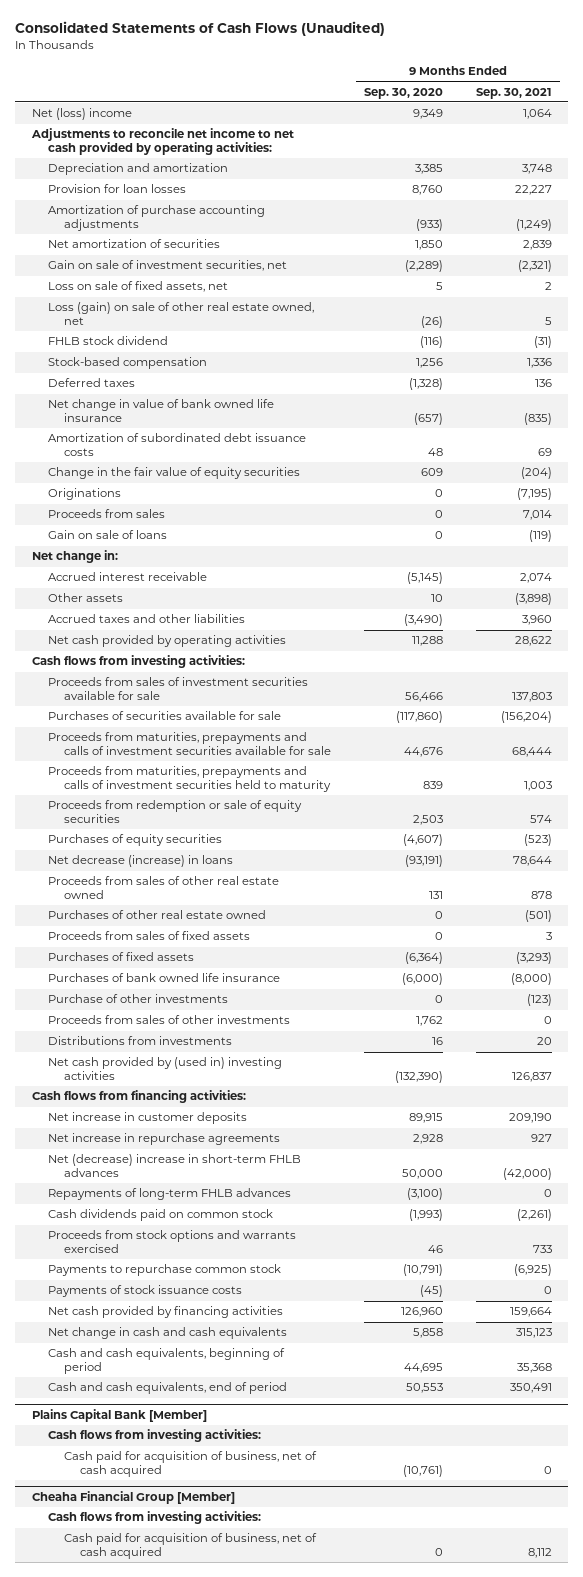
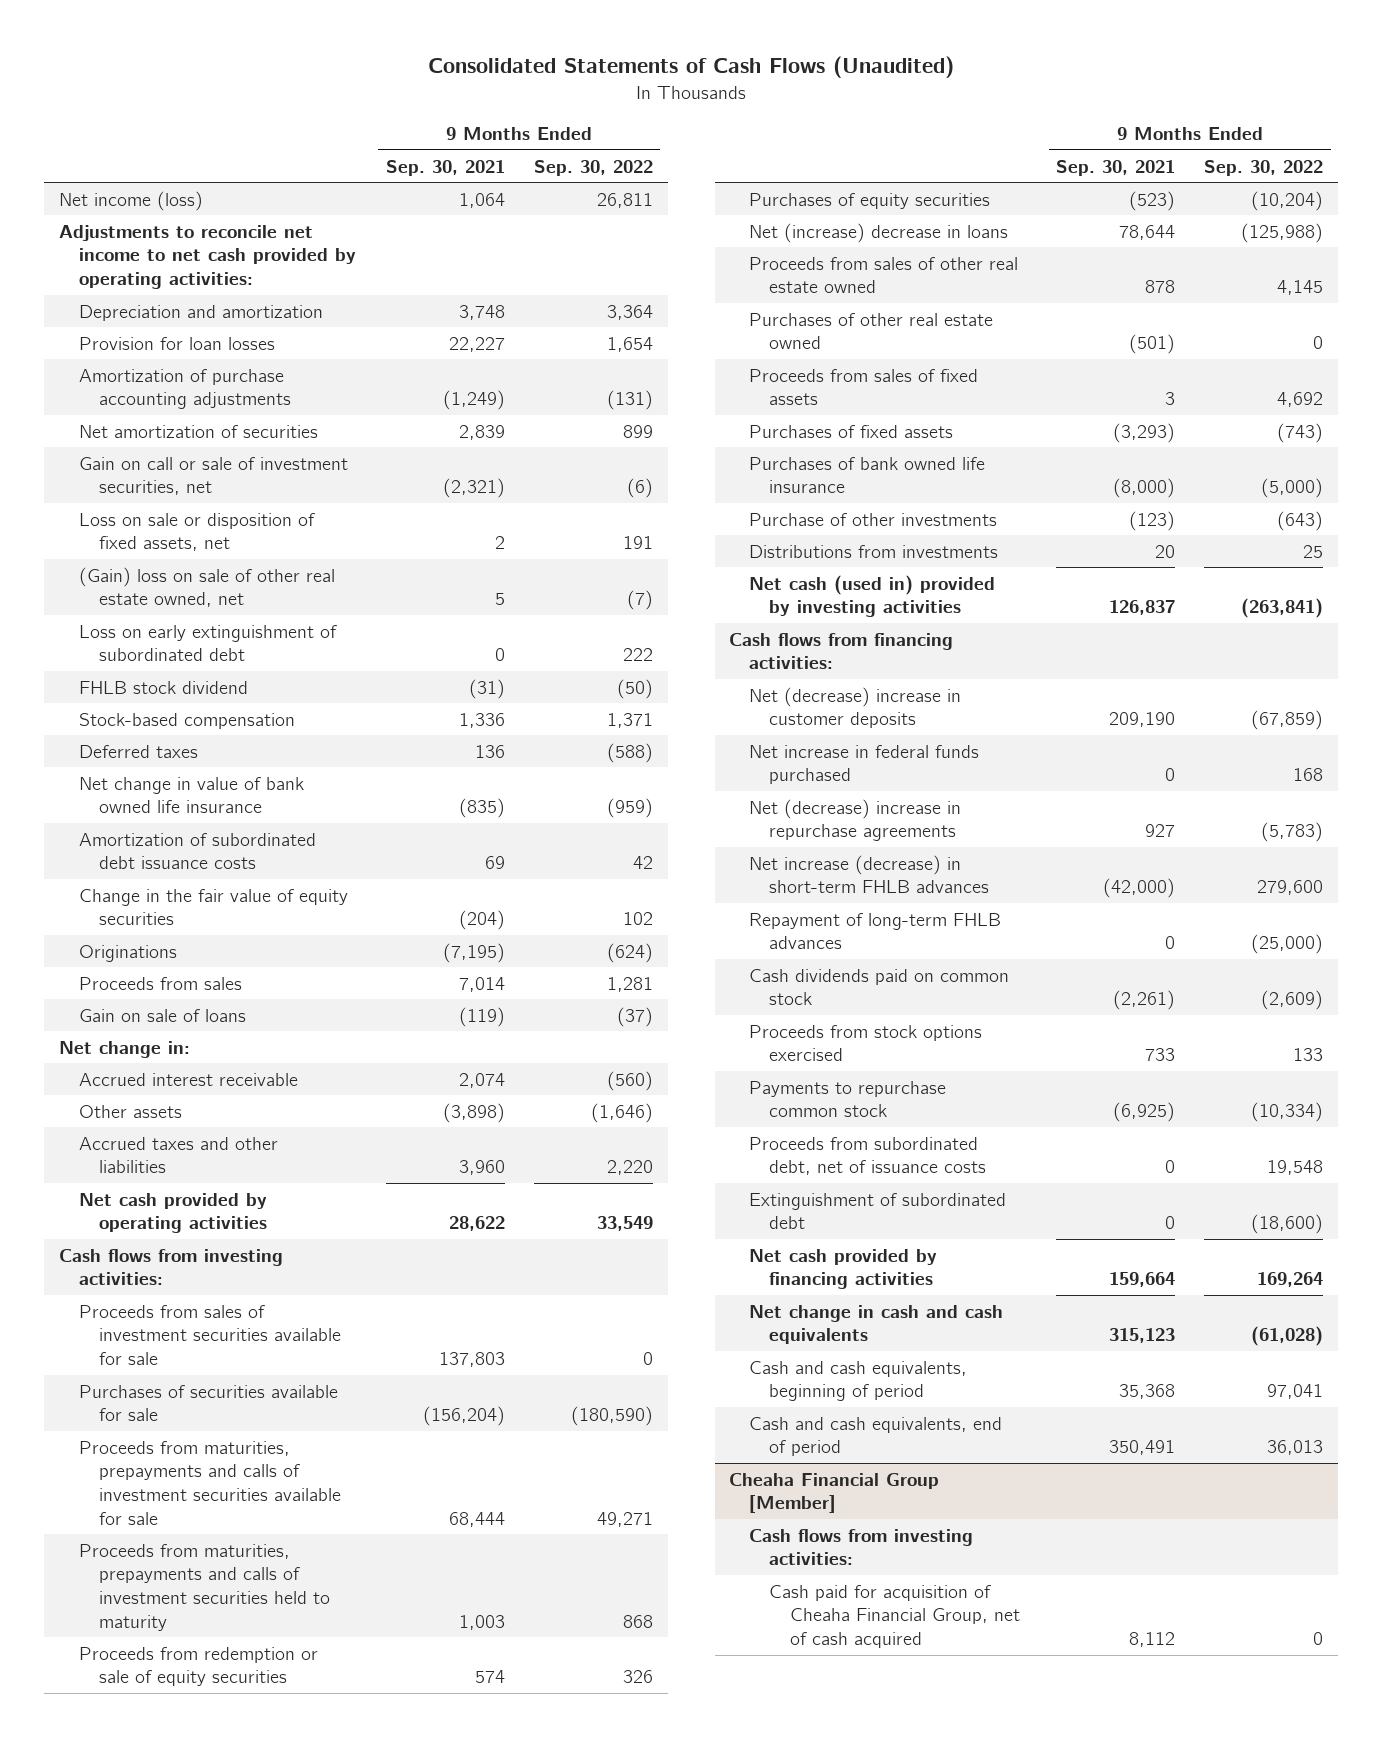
[363,87,443,99] Sep. 30, 2020 -> none
none -> [533,159,653,176] Sep. 30, 2022
[31,108,132,121] Net (loss) income -> [58,190,203,211] Net income (loss)
[47,260,287,272] Gain on sale of investment securities, net -> [79,456,349,496] Gain on call or sale of investment securities, net
[47,281,228,293] Loss on sale of fixed assets, net -> [79,512,316,552] Loss on sale or disposition of fixed assets, net
[47,302,314,326] Loss (gain) on sale of other real estate owned, net -> [79,566,336,608] (Gain) loss on sale of other real estate owned, net
none -> [79,624,338,662] Loss on early extinguishment of subordinated debt
[47,855,233,868] Net decrease (increase) in loans -> [749,222,1009,243] Net (increase) decrease in loans
[47,1015,290,1025] Proceeds from sales of other investments -> none
[47,1057,282,1081] Net cash provided by (used in) investing activities -> [749,574,996,618] Net cash (used in) provided by investing activities
[47,1112,247,1125] Net increase in customer deposits -> [749,686,962,729] Net (decrease) increase in customer deposits
none -> [749,744,980,785] Net increase in federal funds purchased
[47,1133,280,1146] Net increase in repurchase agreements -> [749,798,962,842] Net (decrease) increase in repurchase agreements
[47,1154,301,1178] Net (decrease) increase in short-term FHLB advances -> [749,854,990,894] Net increase (decrease) in short-term FHLB advances
[47,1188,291,1201] Repayments of long-term FHLB advances -> [749,912,1002,950] Repayment of long-term FHLB advances
[47,1230,296,1254] Proceeds from stock options and warrants exercised -> [749,1024,983,1062] Proceeds from stock options exercised
[47,1285,242,1298] Payments of stock issuance costs -> none
none -> [749,1136,987,1176] Proceeds from subordinated debt, net of issuance costs
none -> [749,1192,1007,1230] Extinguishment of subordinated debt
[31,1409,207,1423] Plains Capital Bank [Member] -> none
[47,1429,261,1443] Cash flows from investing activities: -> none
[63,1451,317,1478] Cash paid for acquisition of business, net of cash acquired -> none
[63,1533,317,1560] Cash paid for acquisition of business, net of cash acquired -> [769,1584,1020,1648] Cash paid for acquisition of Cheaha Financial Group, net of cash acquired

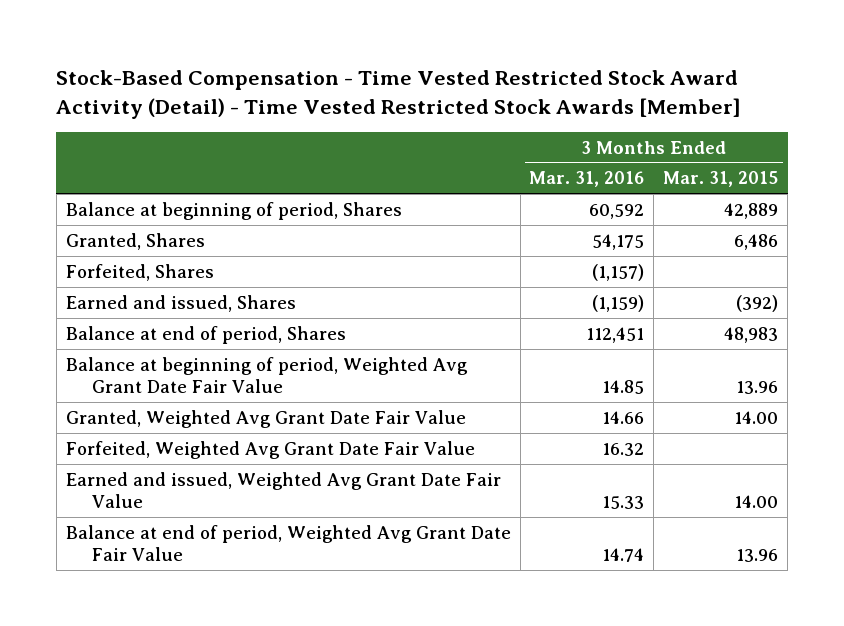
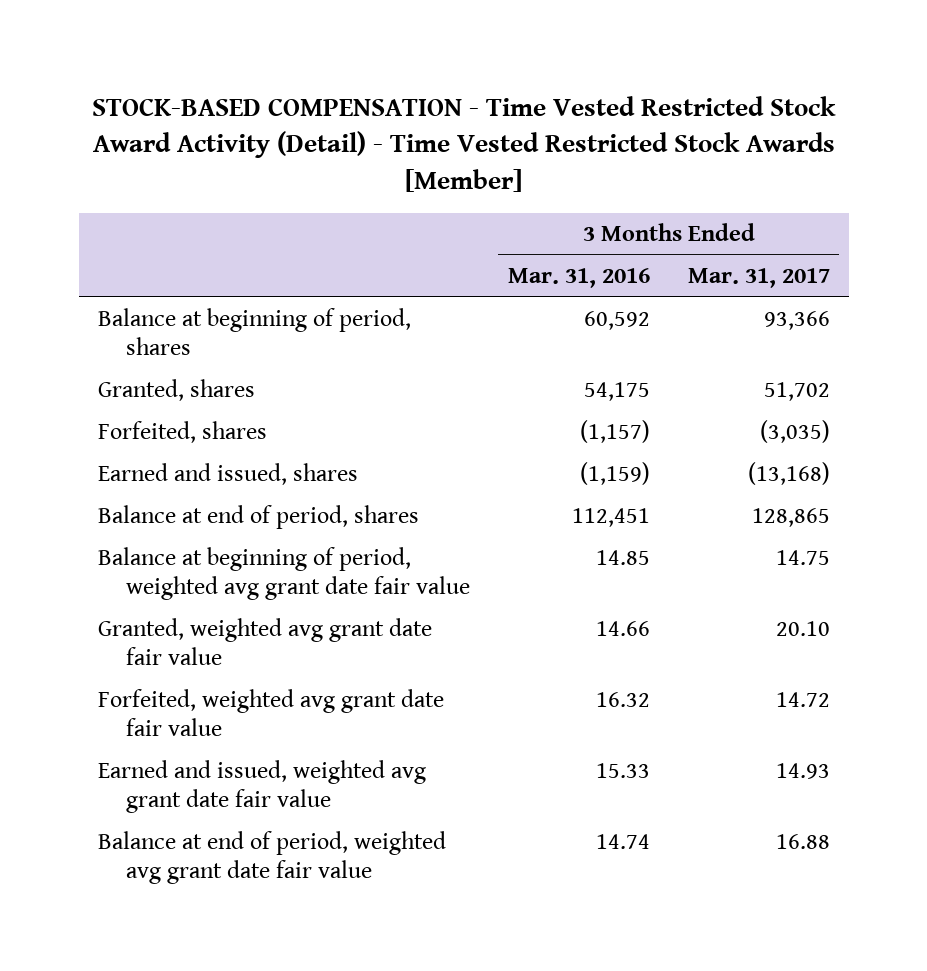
[56,70,742,119] Stock-Based Compensation - Time Vested Restricted Stock Award Activity (Detail) - Time Vested Restricted Stock Awards [Member] -> [91,95,836,193] STOCK-BASED COMPENSATION - Time Vested Restricted Stock Award Activity (Detail) - Time Vested Restricted Stock Awards [Member]
[663,171,779,188] Mar. 31, 2015 -> none
none -> [687,268,830,289] Mar. 31, 2017
[65,201,402,220] Balance at beginning of period, Shares -> [97,308,411,356] Balance at beginning of period, shares
[65,232,205,250] Granted, Shares -> [97,379,255,402] Granted, shares
[65,263,214,281] Forfeited, Shares -> [97,421,267,444] Forfeited, shares
[65,294,296,312] Earned and issued, Shares -> [97,463,358,486] Earned and issued, shares
[65,325,346,344] Balance at end of period, Shares -> [97,505,419,530] Balance at end of period, shares
[65,356,468,393] Balance at beginning of period, Weighted Avg Grant Date Fair Value -> [97,547,470,601] Balance at beginning of period, weighted avg grant date fair value
[65,409,466,428] Granted, Weighted Avg Grant Date Fair Value -> [97,618,432,666] Granted, weighted avg grant date fair value
[65,440,475,459] Forfeited, Weighted Avg Grant Date Fair Value -> [97,689,444,737] Forfeited, weighted avg grant date fair value
[65,471,501,508] Earned and issued, Weighted Avg Grant Date Fair Value -> [97,760,426,814] Earned and issued, weighted avg grant date fair value
[65,524,511,561] Balance at end of period, Weighted Avg Grant Date Fair Value -> [97,831,446,885] Balance at end of period, weighted avg grant date fair value

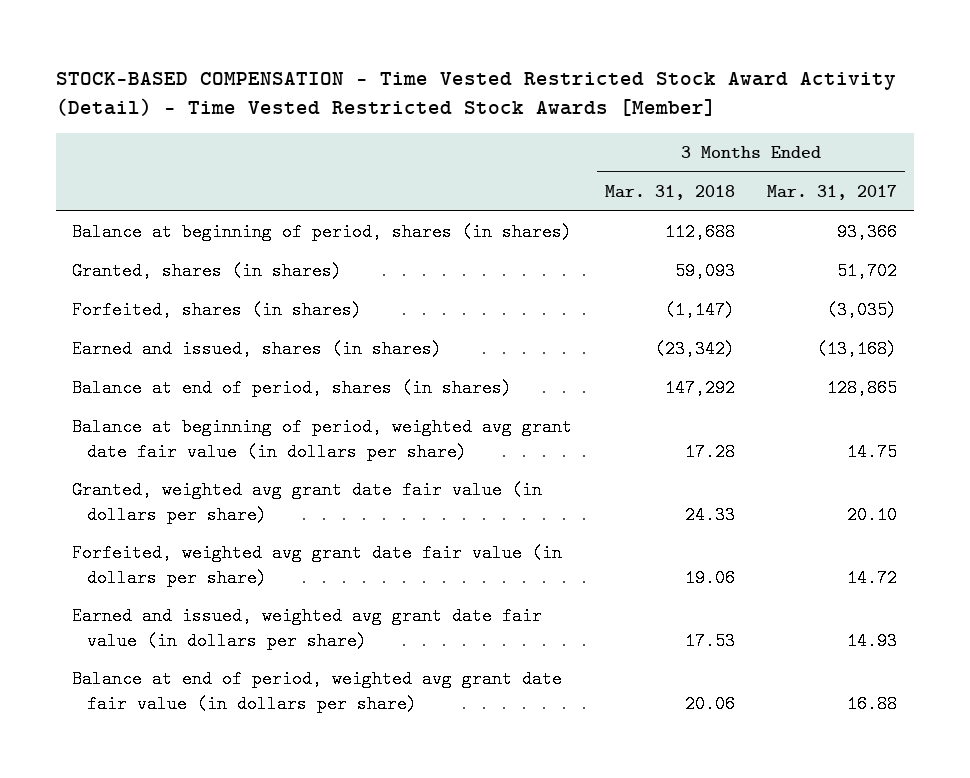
[507,268,650,289] Mar. 31, 2016 -> none
none -> [604,185,735,201] Mar. 31, 2018
[97,308,411,356] Balance at beginning of period, shares -> [72,223,573,242] Balance at beginning of period, shares (in shares)
[97,379,255,402] Granted, shares -> [72,262,343,281] Granted, shares (in shares)
[97,421,267,444] Forfeited, shares -> [72,301,363,320] Forfeited, shares (in shares)
[97,463,358,486] Earned and issued, shares -> [72,340,443,359] Earned and issued, shares (in shares)
[97,505,419,530] Balance at end of period, shares -> [72,379,513,398] Balance at end of period, shares (in shares)
[97,547,470,601] Balance at beginning of period, weighted avg grant date fair value -> [72,418,573,461] Balance at beginning of period, weighted avg grant date fair value (in dollars per share)
[97,618,432,666] Granted, weighted avg grant date fair value -> [72,481,543,524] Granted, weighted avg grant date fair value (in dollars per share)
[97,689,444,737] Forfeited, weighted avg grant date fair value -> [72,544,563,587] Forfeited, weighted avg grant date fair value (in dollars per share)
[97,760,426,814] Earned and issued, weighted avg grant date fair value -> [72,607,543,650] Earned and issued, weighted avg grant date fair value (in dollars per share)
[97,831,446,885] Balance at end of period, weighted avg grant date fair value -> [72,670,563,713] Balance at end of period, weighted avg grant date fair value (in dollars per share)

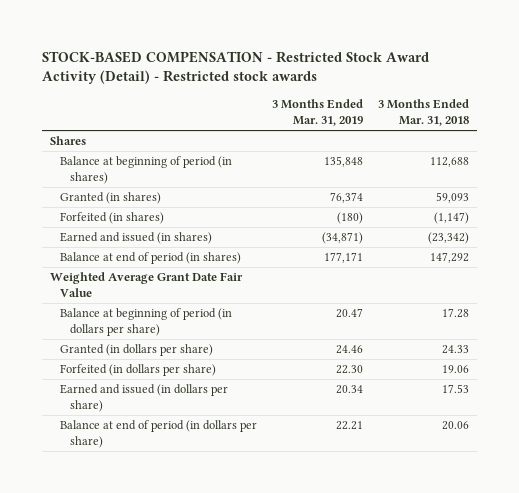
[55,71,896,116] STOCK-BASED COMPENSATION - Time Vested Restricted Stock Award Activity (Detail) - Time Vested Restricted Stock Awards [Member] -> [42,50,430,85] STOCK-BASED COMPENSATION - Restricted Stock Award Activity (Detail) - Restricted stock awards
[767,185,898,201] Mar. 31, 2017 -> none
none -> [272,99,364,127] 3 Months Ended Mar. 31, 2019
none -> [49,136,86,146] Shares
[72,223,573,242] Balance at beginning of period, shares (in shares) -> [60,156,233,185] Balance at beginning of period (in shares)
[72,262,343,281] Granted, shares (in shares) -> [60,192,162,205] Granted (in shares)
[72,301,363,320] Forfeited, shares (in shares) -> [60,212,165,225] Forfeited (in shares)
[72,340,443,359] Earned and issued, shares (in shares) -> [60,232,213,245] Earned and issued (in shares)
[72,379,513,398] Balance at end of period, shares (in shares) -> [60,252,242,265] Balance at end of period (in shares)
none -> [49,272,243,298] Weighted Average Grant Date Fair Value
[72,418,573,461] Balance at beginning of period, weighted avg grant date fair value (in dollars per share) -> [60,308,233,337] Balance at beginning of period (in dollars per share)
[72,481,543,524] Granted, weighted avg grant date fair value (in dollars per share) -> [60,344,214,357] Granted (in dollars per share)
[72,544,563,587] Forfeited, weighted avg grant date fair value (in dollars per share) -> [60,364,217,377] Forfeited (in dollars per share)
[72,607,543,650] Earned and issued, weighted avg grant date fair value (in dollars per share) -> [60,384,229,413] Earned and issued (in dollars per share)
[72,670,563,713] Balance at end of period, weighted avg grant date fair value (in dollars per share) -> [60,420,258,449] Balance at end of period (in dollars per share)

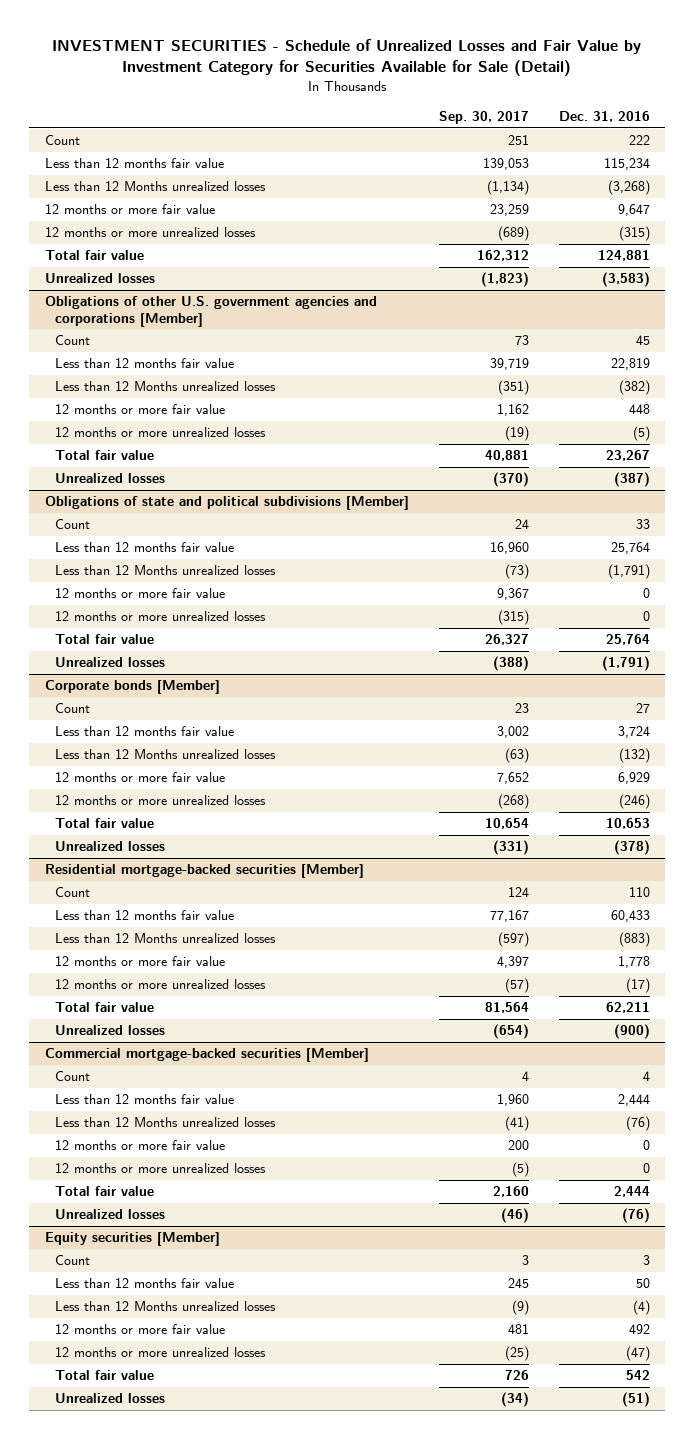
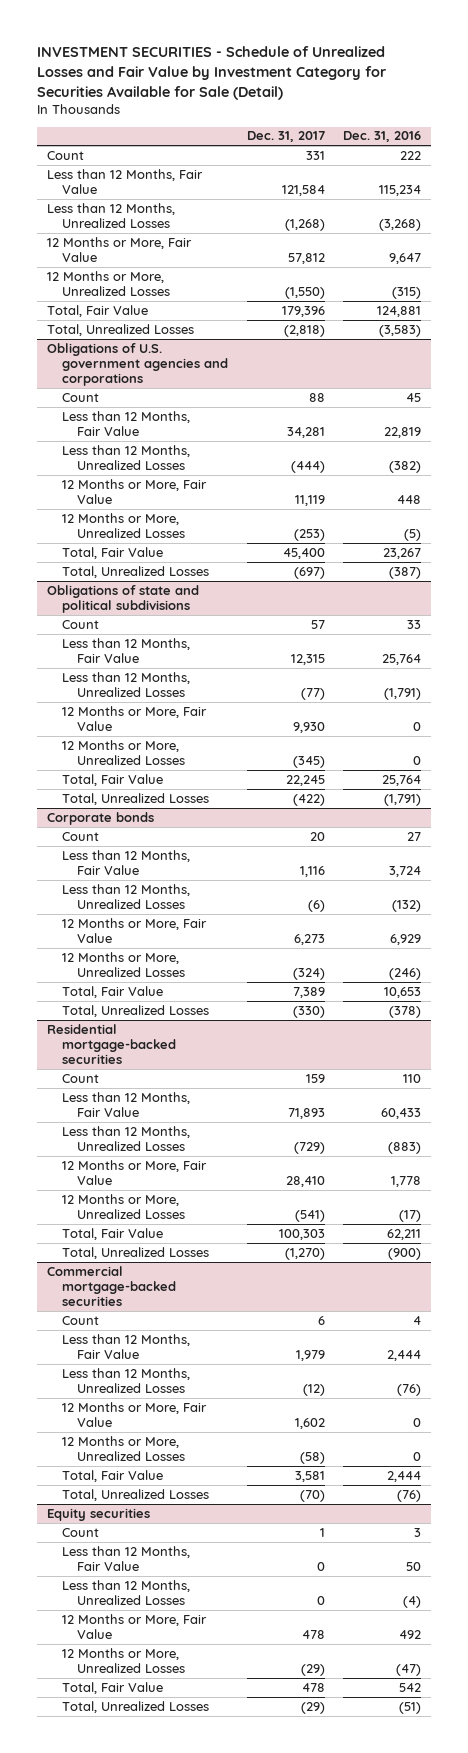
[438,111,529,125] Sep. 30, 2017 -> none
none -> [246,131,325,143] Dec. 31, 2017
[44,158,224,169] Less than 12 months fair value -> [46,168,203,194] Less than 12 Months, Fair Value
[44,181,266,192] Less than 12 Months unrealized losses -> [46,202,175,228] Less than 12 Months, Unrealized Losses
[44,204,215,215] 12 months or more fair value -> [46,236,192,262] 12 Months or More, Fair Value
[44,227,256,238] 12 months or more unrealized losses -> [46,270,170,296] 12 Months or More, Unrealized Losses
[44,250,144,261] Total fair value -> [46,304,148,317] Total, Fair Value
[44,273,155,284] Unrealized losses -> [46,323,194,336] Total, Unrealized Losses
[44,296,377,327] Obligations of other U.S. government agencies and corporations [Member] -> [46,342,228,386] Obligations of U.S. government agencies and corporations
[54,358,234,369] Less than 12 months fair value -> [61,410,190,436] Less than 12 Months, Fair Value
[54,381,276,392] Less than 12 Months unrealized losses -> [61,444,190,470] Less than 12 Months, Unrealized Losses
[54,404,225,415] 12 months or more fair value -> [61,478,207,504] 12 Months or More, Fair Value
[54,427,266,438] 12 months or more unrealized losses -> [61,512,186,538] 12 Months or More, Unrealized Losses
[54,450,154,461] Total fair value -> [61,546,163,559] Total, Fair Value
[54,473,165,484] Unrealized losses -> [61,565,209,578] Total, Unrealized Losses
[44,496,409,511] Obligations of state and political subdivisions [Member] -> [46,584,199,613] Obligations of state and political subdivisions
[54,542,234,553] Less than 12 months fair value -> [61,637,190,663] Less than 12 Months, Fair Value
[54,565,276,576] Less than 12 Months unrealized losses -> [61,671,190,697] Less than 12 Months, Unrealized Losses
[54,588,225,599] 12 months or more fair value -> [61,705,207,731] 12 Months or More, Fair Value
[54,611,266,622] 12 months or more unrealized losses -> [61,739,186,765] 12 Months or More, Unrealized Losses
[54,634,154,645] Total fair value -> [61,773,163,786] Total, Fair Value
[54,657,165,668] Unrealized losses -> [61,792,209,805] Total, Unrealized Losses
[44,680,220,695] Corporate bonds [Member] -> [46,811,154,825] Corporate bonds
[54,726,234,737] Less than 12 months fair value -> [61,849,190,875] Less than 12 Months, Fair Value
[54,749,276,760] Less than 12 Months unrealized losses -> [61,883,190,909] Less than 12 Months, Unrealized Losses
[54,772,225,783] 12 months or more fair value -> [61,917,207,943] 12 Months or More, Fair Value
[54,795,266,806] 12 months or more unrealized losses -> [61,951,186,977] 12 Months or More, Unrealized Losses
[54,818,154,829] Total fair value -> [61,985,163,998] Total, Fair Value
[54,841,165,852] Unrealized losses -> [61,1004,209,1017] Total, Unrealized Losses
[44,864,364,879] Residential mortgage-backed securities [Member] -> [46,1023,176,1064] Residential mortgage-backed securities
[54,910,234,921] Less than 12 months fair value -> [61,1091,190,1117] Less than 12 Months, Fair Value
[54,933,276,944] Less than 12 Months unrealized losses -> [61,1125,190,1151] Less than 12 Months, Unrealized Losses
[54,956,225,967] 12 months or more fair value -> [61,1159,207,1185] 12 Months or More, Fair Value
[54,979,266,990] 12 months or more unrealized losses -> [61,1193,186,1219] 12 Months or More, Unrealized Losses
[54,1002,154,1013] Total fair value -> [61,1227,163,1240] Total, Fair Value
[54,1025,165,1036] Unrealized losses -> [61,1246,209,1259] Total, Unrealized Losses
[44,1048,369,1063] Commercial mortgage-backed securities [Member] -> [46,1265,176,1306] Commercial mortgage-backed securities
[54,1094,234,1105] Less than 12 months fair value -> [61,1333,190,1359] Less than 12 Months, Fair Value
[54,1117,276,1128] Less than 12 Months unrealized losses -> [61,1367,190,1393] Less than 12 Months, Unrealized Losses
[54,1140,225,1151] 12 months or more fair value -> [61,1401,207,1427] 12 Months or More, Fair Value
[54,1163,266,1174] 12 months or more unrealized losses -> [61,1435,186,1461] 12 Months or More, Unrealized Losses
[54,1186,154,1197] Total fair value -> [61,1469,163,1482] Total, Fair Value
[54,1209,165,1220] Unrealized losses -> [61,1488,209,1501] Total, Unrealized Losses
[44,1232,220,1247] Equity securities [Member] -> [46,1507,150,1521] Equity securities
[54,1278,234,1289] Less than 12 months fair value -> [61,1545,190,1571] Less than 12 Months, Fair Value
[54,1301,276,1312] Less than 12 Months unrealized losses -> [61,1579,190,1605] Less than 12 Months, Unrealized Losses
[54,1324,225,1335] 12 months or more fair value -> [61,1613,207,1639] 12 Months or More, Fair Value
[54,1347,266,1358] 12 months or more unrealized losses -> [61,1647,186,1673] 12 Months or More, Unrealized Losses
[54,1370,154,1381] Total fair value -> [61,1681,163,1694] Total, Fair Value
[54,1393,165,1404] Unrealized losses -> [61,1700,209,1713] Total, Unrealized Losses

